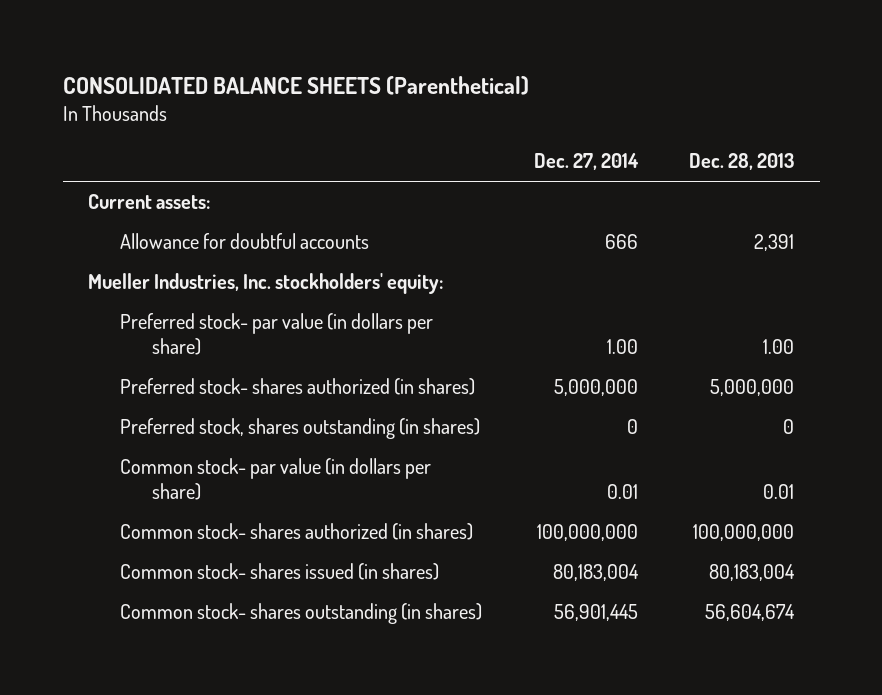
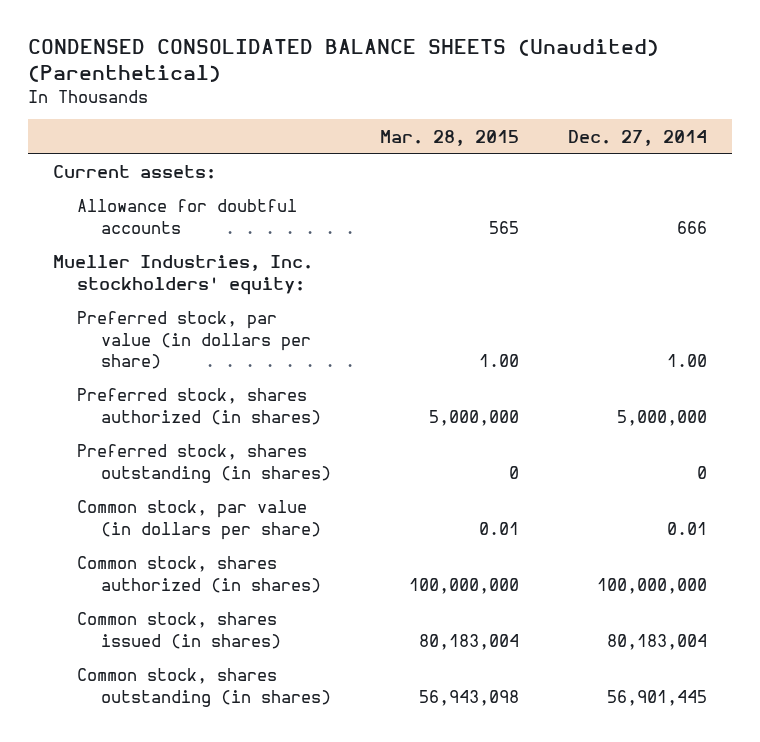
[62,75,529,95] CONSOLIDATED BALANCE SHEETS (Parenthetical) -> [28,39,660,83] CONDENSED CONSOLIDATED BALANCE SHEETS (Unaudited) (Parenthetical)
[689,153,795,171] Dec. 28, 2013 -> none
none -> [379,129,519,146] Mar. 28, 2015
[120,313,434,355] Preferred stock- par value (in dollars per share) -> [76,311,311,370] Preferred stock, par value (in dollars per share)
[120,378,476,396] Preferred stock- shares authorized (in shares) -> [76,388,321,425] Preferred stock, shares authorized (in shares)
[120,458,432,500] Common stock- par value (in dollars per share) -> [76,500,321,540] Common stock, par value (in dollars per share)
[120,523,474,541] Common stock- shares authorized (in shares) -> [76,556,321,593] Common stock, shares authorized (in shares)
[120,563,440,581] Common stock- shares issued (in shares) -> [76,612,281,649] Common stock, shares issued (in shares)
[120,603,483,625] Common stock- shares outstanding (in shares) -> [76,668,331,707] Common stock, shares outstanding (in shares)

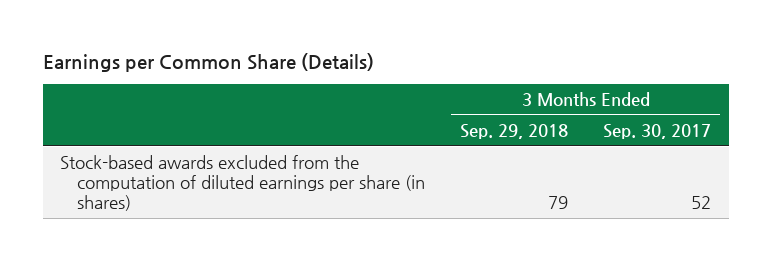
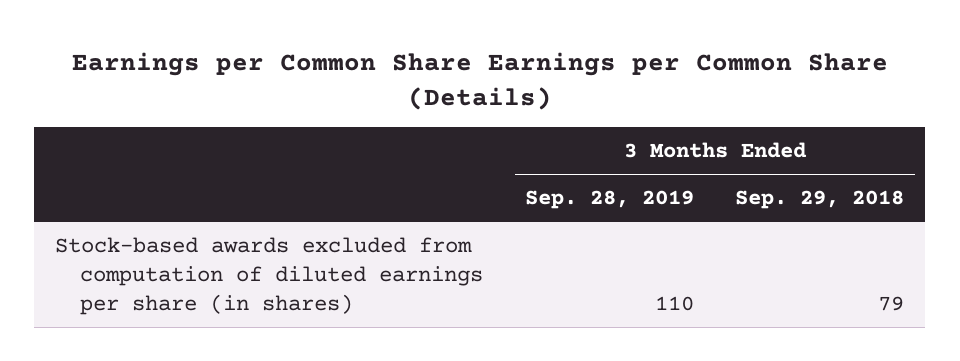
[42,53,374,73] Earnings per Common Share (Details) -> [71,51,888,110] Earnings per Common Share Earnings per Common Share (Details)
[603,123,712,139] Sep. 30, 2017 -> none
none -> [524,190,694,210] Sep. 28, 2019
[60,155,425,212] Stock-based awards excluded from the computation of diluted earnings per share (in shares) -> [55,237,484,316] Stock-based awards excluded from computation of diluted earnings per share (in shares)

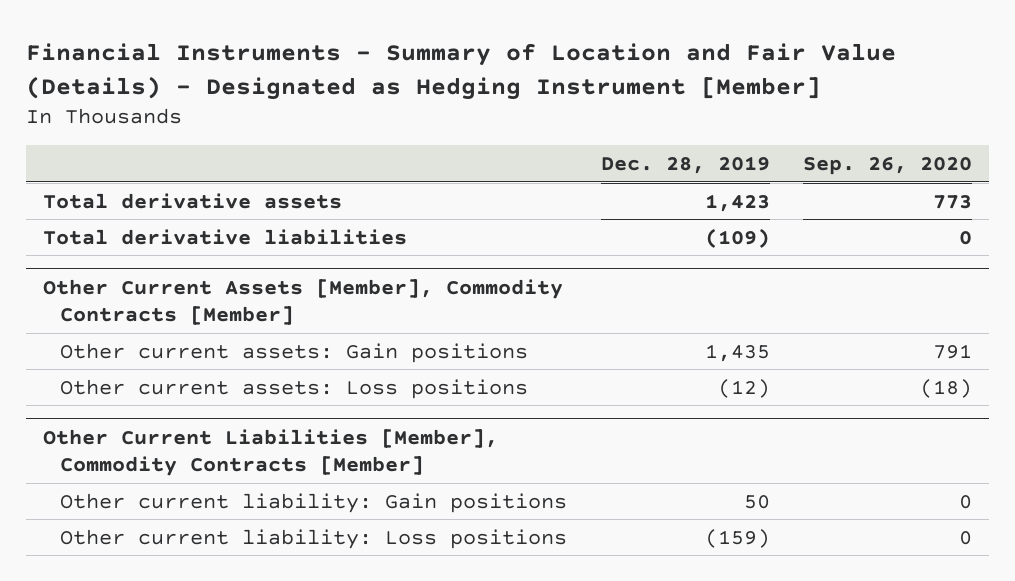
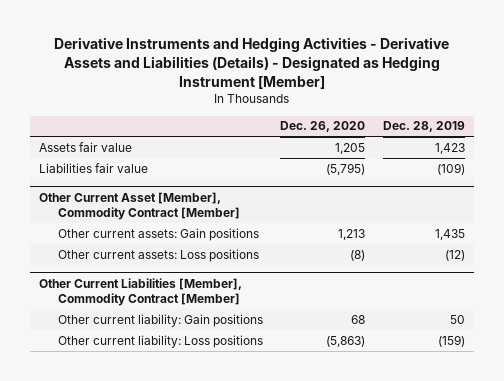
[25,42,896,100] Financial Instruments - Summary of Location and Fair Value (Details) - Designated as Hedging Instrument [Member] -> [53,37,449,89] Derivative Instruments and Hedging Activities - Derivative Assets and Liabilities (Details) - Designated as Hedging Instrument [Member]
[803,156,973,175] Sep. 26, 2020 -> none
none -> [280,121,366,133] Dec. 26, 2020
[42,192,342,209] Total derivative assets -> [38,141,132,152] Assets fair value
[42,228,407,245] Total derivative liabilities -> [38,162,148,173] Liabilities fair value
[42,278,563,326] Other Current Assets [Member], Commodity Contracts [Member] -> [38,191,240,220] Other Current Asset [Member], Commodity Contract [Member]
[42,428,498,477] Other Current Liabilities [Member], Commodity Contracts [Member] -> [38,277,242,306] Other Current Liabilities [Member], Commodity Contract [Member]

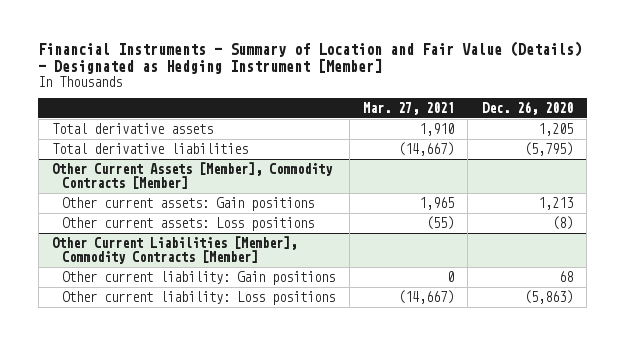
[53,37,449,89] Derivative Instruments and Hedging Activities - Derivative Assets and Liabilities (Details) - Designated as Hedging Instrument [Member] -> [38,41,583,75] Financial Instruments - Summary of Location and Fair Value (Details) - Designated as Hedging Instrument [Member]
[382,121,465,133] Dec. 28, 2019 -> none
none -> [363,101,455,115] Mar. 27, 2021
[38,141,132,152] Assets fair value -> [51,123,213,135] Total derivative assets
[38,162,148,173] Liabilities fair value -> [51,143,248,155] Total derivative liabilities
[38,191,240,220] Other Current Asset [Member], Commodity Contract [Member] -> [51,162,333,190] Other Current Assets [Member], Commodity Contracts [Member]
[38,277,242,306] Other Current Liabilities [Member], Commodity Contract [Member] -> [51,236,297,265] Other Current Liabilities [Member], Commodity Contracts [Member]

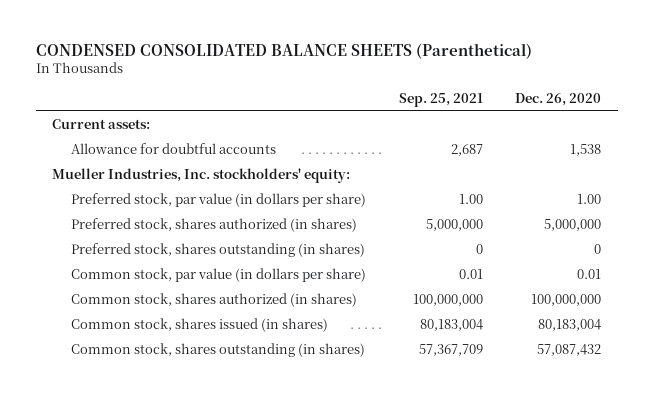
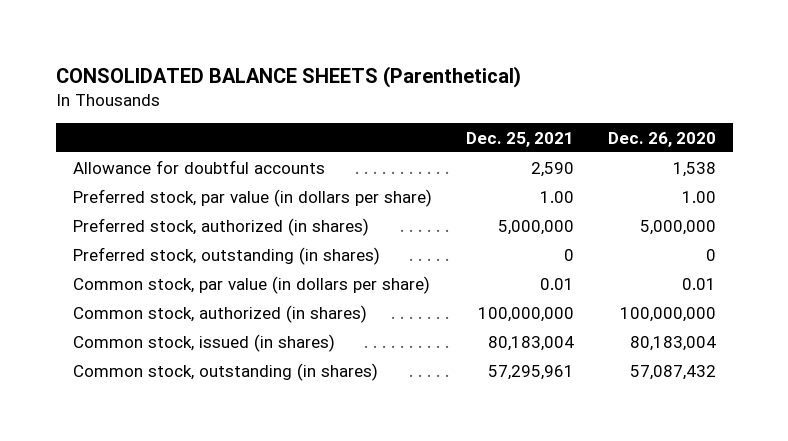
[35,42,532,59] CONDENSED CONSOLIDATED BALANCE SHEETS (Parenthetical) -> [55,65,521,88] CONSOLIDATED BALANCE SHEETS (Parenthetical)
[398,93,483,108] Sep. 25, 2021 -> none
none -> [465,131,574,147] Dec. 25, 2021
[52,119,151,130] Current assets: -> none
[52,168,351,184] Mueller Industries, Inc. stockholders' equity: -> none
[70,218,357,233] Preferred stock, shares authorized (in shares) -> [72,217,369,236] Preferred stock, authorized (in shares)
[70,243,365,258] Preferred stock, shares outstanding (in shares) -> [72,246,380,265] Preferred stock, outstanding (in shares)
[70,293,357,308] Common stock, shares authorized (in shares) -> [72,304,367,323] Common stock, authorized (in shares)
[70,318,328,333] Common stock, shares issued (in shares) -> [72,333,335,352] Common stock, issued (in shares)
[70,343,365,358] Common stock, shares outstanding (in shares) -> [72,362,378,381] Common stock, outstanding (in shares)

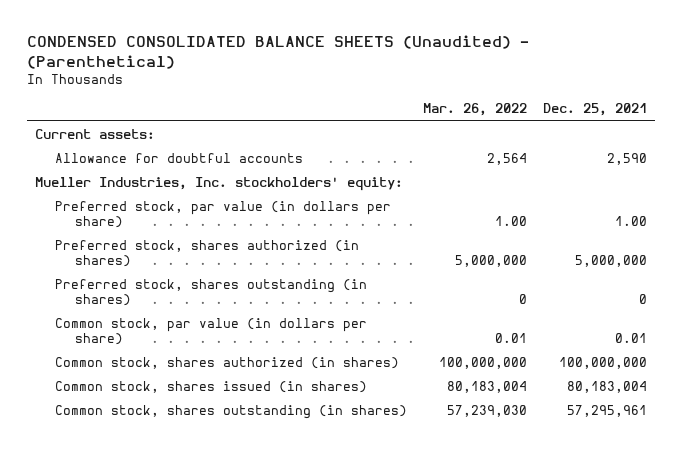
[55,65,521,88] CONSOLIDATED BALANCE SHEETS (Parenthetical) -> [27,34,530,69] CONDENSED CONSOLIDATED BALANCE SHEETS (Unaudited) - (Parenthetical)
[607,131,716,147] Dec. 26, 2020 -> none
none -> [423,103,528,117] Mar. 26, 2022
none -> [35,128,156,139] Current assets:
none -> [35,176,404,191] Mueller Industries, Inc. stockholders' equity:
[72,217,369,236] Preferred stock, authorized (in shares) -> [54,239,359,268] Preferred stock, shares authorized (in shares)
[72,246,380,265] Preferred stock, outstanding (in shares) -> [54,278,367,307] Preferred stock, shares outstanding (in shares)
[72,304,367,323] Common stock, authorized (in shares) -> [54,356,399,369] Common stock, shares authorized (in shares)
[72,333,335,352] Common stock, issued (in shares) -> [54,380,367,393] Common stock, shares issued (in shares)
[72,362,378,381] Common stock, outstanding (in shares) -> [54,404,407,419] Common stock, shares outstanding (in shares)

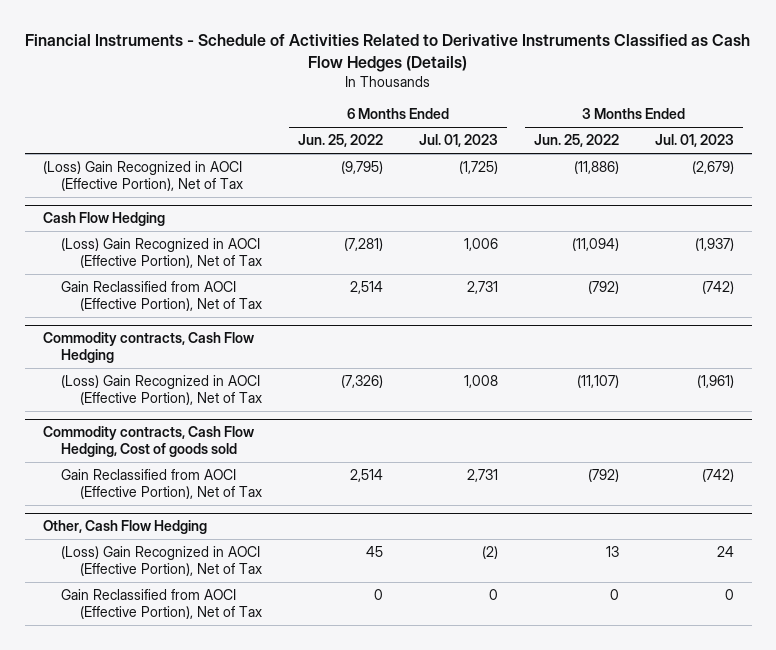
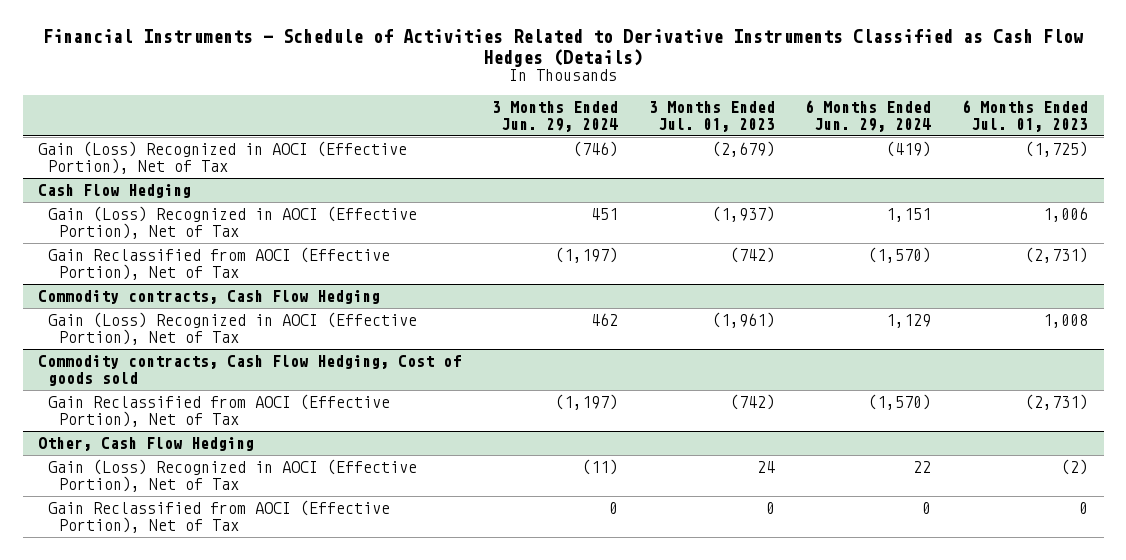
[297,134,383,148] Jun. 25, 2022 -> none
[533,134,619,148] Jun. 25, 2022 -> none
none -> [491,100,618,132] 3 Months Ended Jun. 29, 2024
none -> [805,99,932,132] 6 Months Ended Jun. 29, 2024
[42,161,244,191] (Loss) Gain Recognized in AOCI (Effective Portion), Net of Tax -> [38,141,408,175] Gain (Loss) Recognized in AOCI (Effective Portion), Net of Tax
[61,238,262,268] (Loss) Gain Recognized in AOCI (Effective Portion), Net of Tax -> [48,206,418,240] Gain (Loss) Recognized in AOCI (Effective Portion), Net of Tax
[466,281,498,295] 2,731 -> [1025,247,1089,264] (2,731)
[61,375,262,405] (Loss) Gain Recognized in AOCI (Effective Portion), Net of Tax -> [48,312,418,346] Gain (Loss) Recognized in AOCI (Effective Portion), Net of Tax
[466,469,498,483] 2,731 -> [1025,394,1089,411] (2,731)
[61,546,262,576] (Loss) Gain Recognized in AOCI (Effective Portion), Net of Tax -> [48,459,418,493] Gain (Loss) Recognized in AOCI (Effective Portion), Net of Tax

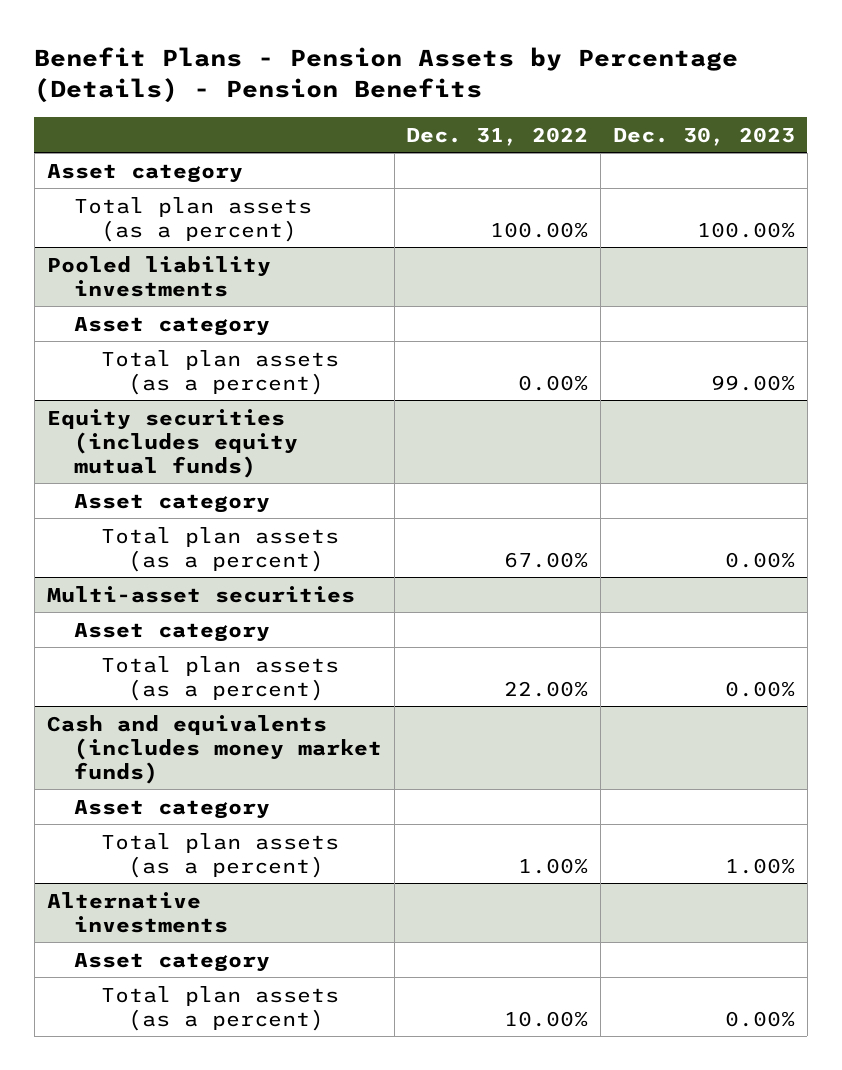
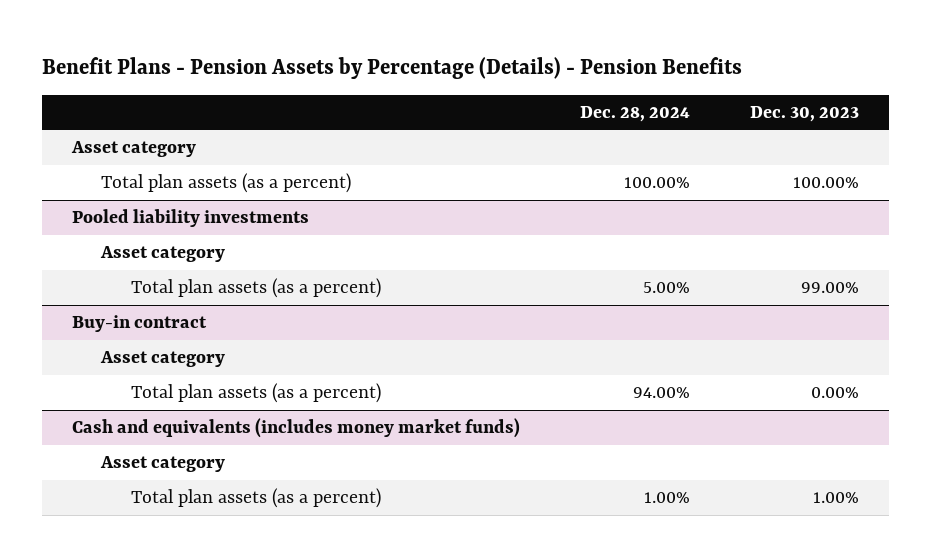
[406,126,589,146] Dec. 31, 2022 -> none
none -> [579,106,690,123] Dec. 28, 2024
[73,493,270,513] Asset category -> none
[100,526,339,572] Total plan assets (as a percent) -> none
[46,585,355,603] Multi-asset securities -> none
[46,408,298,478] Equity securities (includes equity mutual funds) -> [72,315,208,333] Buy-in contract
[46,891,228,933] Alternative investments -> none
[73,952,270,972] Asset category -> none
[100,985,339,1031] Total plan assets (as a percent) -> none

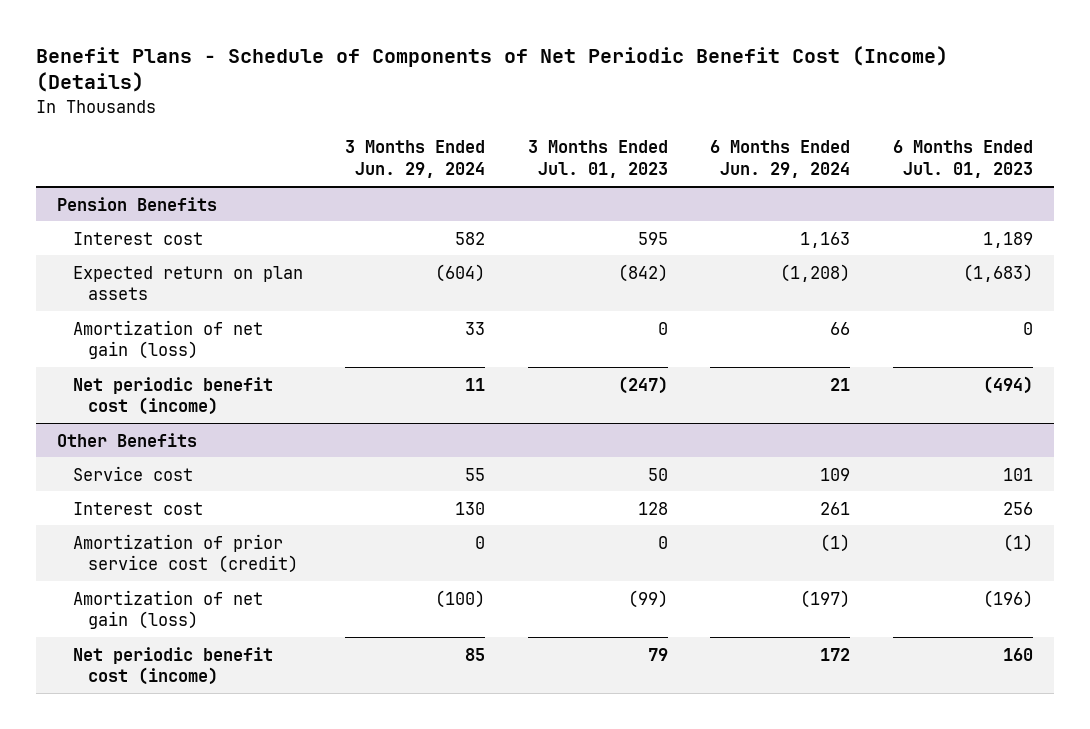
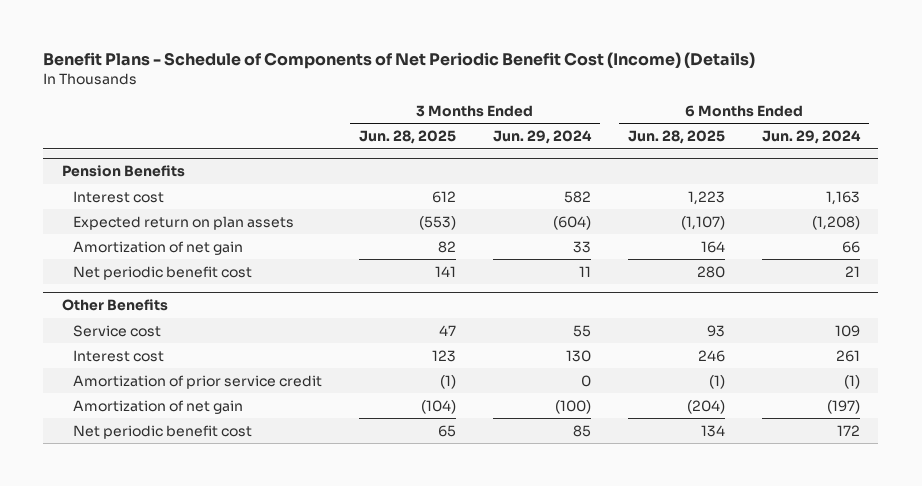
[527,140,668,179] 3 Months Ended Jul. 01, 2023 -> none
[892,140,1033,179] 6 Months Ended Jul. 01, 2023 -> none
none -> [358,130,456,145] Jun. 28, 2025
none -> [627,130,725,145] Jun. 28, 2025
[72,319,263,360] Amortization of net gain (loss) -> [72,240,243,255] Amortization of net gain
[72,376,273,416] Net periodic benefit cost (income) -> [72,265,252,280] Net periodic benefit cost
[72,533,299,574] Amortization of prior service cost (credit) -> [72,374,322,389] Amortization of prior service credit
[72,589,263,630] Amortization of net gain (loss) -> [72,399,243,414] Amortization of net gain
[72,646,273,686] Net periodic benefit cost (income) -> [72,424,252,439] Net periodic benefit cost

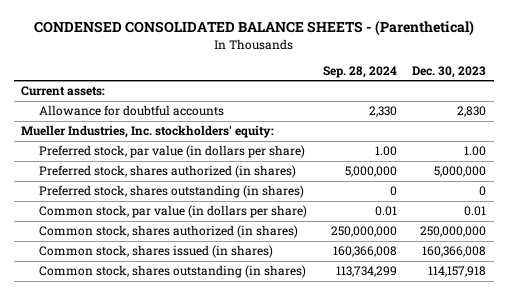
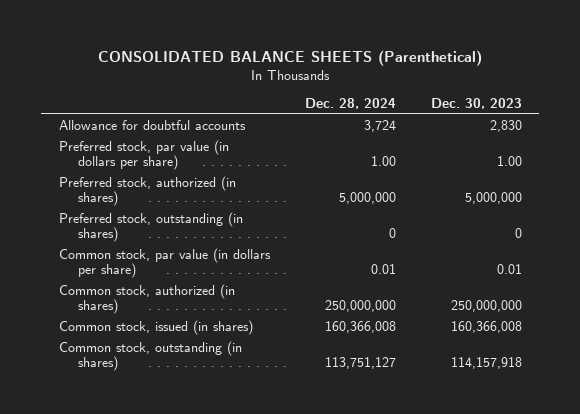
[33,20,474,37] CONDENSED CONSOLIDATED BALANCE SHEETS - (Parenthetical) -> [98,49,483,66] CONSOLIDATED BALANCE SHEETS (Parenthetical)
[322,65,397,78] Sep. 28, 2024 -> none
none -> [304,97,396,109] Dec. 28, 2024
[21,86,106,97] Current assets: -> none
[21,125,275,139] Mueller Industries, Inc. stockholders' equity: -> none
[39,165,297,179] Preferred stock, shares authorized (in shares) -> [58,176,236,207] Preferred stock, authorized (in shares)
[39,185,305,199] Preferred stock, shares outstanding (in shares) -> [58,212,243,243] Preferred stock, outstanding (in shares)
[39,225,299,239] Common stock, shares authorized (in shares) -> [58,284,235,315] Common stock, authorized (in shares)
[39,245,274,259] Common stock, shares issued (in shares) -> [58,320,253,336] Common stock, issued (in shares)
[39,265,307,279] Common stock, shares outstanding (in shares) -> [58,341,242,372] Common stock, outstanding (in shares)

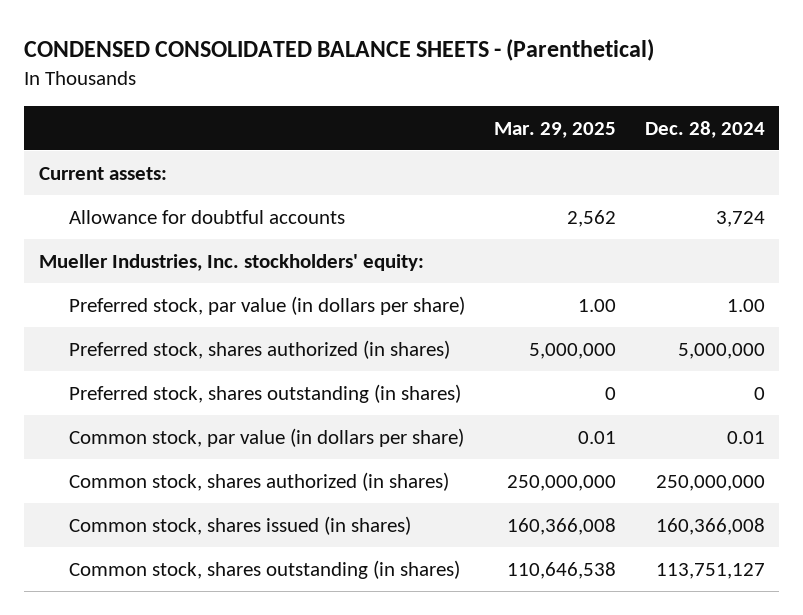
[98,49,483,66] CONSOLIDATED BALANCE SHEETS (Parenthetical) -> [24,38,655,61] CONDENSED CONSOLIDATED BALANCE SHEETS - (Parenthetical)
[430,97,522,109] Dec. 30, 2023 -> none
none -> [493,121,616,138] Mar. 29, 2025
none -> [38,166,167,180] Current assets:
none -> [38,253,424,271] Mueller Industries, Inc. stockholders' equity:
[58,176,236,207] Preferred stock, authorized (in shares) -> [68,339,450,359] Preferred stock, shares authorized (in shares)
[58,212,243,243] Preferred stock, outstanding (in shares) -> [68,383,461,403] Preferred stock, shares outstanding (in shares)
[58,284,235,315] Common stock, authorized (in shares) -> [68,471,449,491] Common stock, shares authorized (in shares)
[58,320,253,336] Common stock, issued (in shares) -> [68,515,411,535] Common stock, shares issued (in shares)
[58,341,242,372] Common stock, outstanding (in shares) -> [68,559,460,579] Common stock, shares outstanding (in shares)

